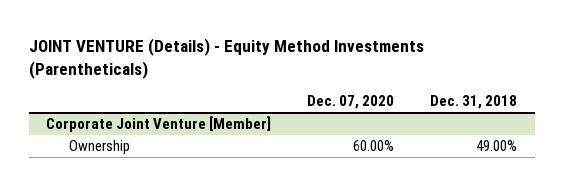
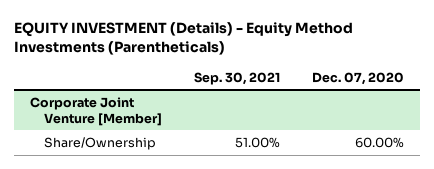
[28,37,424,79] JOINT VENTURE (Details) - Equity Method Investments (Parentheticals) -> [14,22,354,56] EQUITY INVESTMENT (Details) - Equity Method Investments (Parentheticals)
[429,95,517,110] Dec. 31, 2018 -> none
none -> [193,71,280,85] Sep. 30, 2021
[68,140,130,155] Ownership -> [43,136,156,150] Share/Ownership

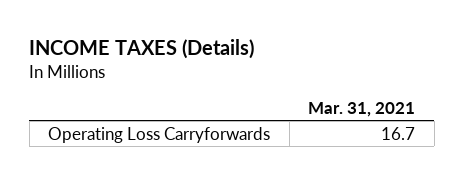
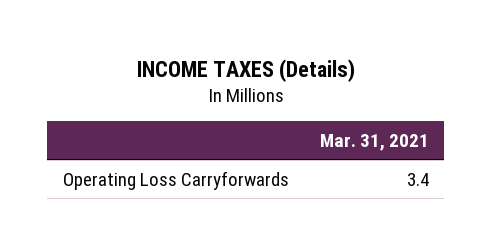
[381,126,416,140] 16.7 -> [406,172,429,186] 3.4

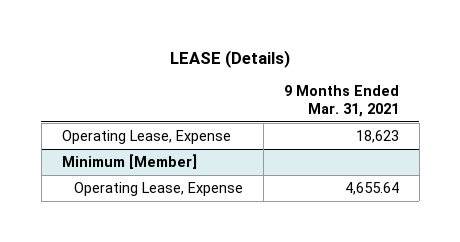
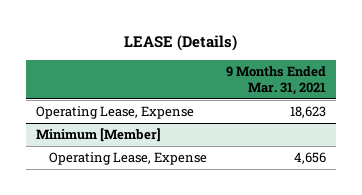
[344,182,399,196] 4,655.64 -> [294,152,327,165] 4,656

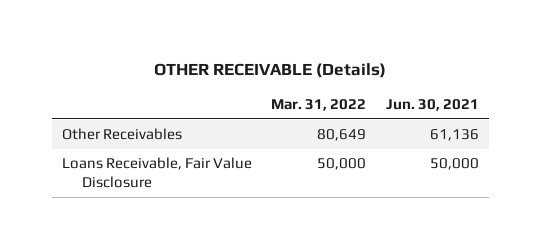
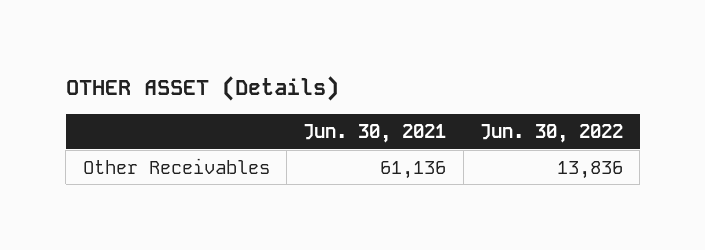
[154,62,387,78] OTHER RECEIVABLE (Details) -> [65,76,339,102] OTHER ASSET (Details)
[271,98,367,111] Mar. 31, 2022 -> none
none -> [479,124,623,144] Jun. 30, 2022
[61,157,252,189] Loans Receivable, Fair Value Disclosure -> none

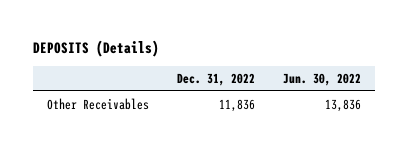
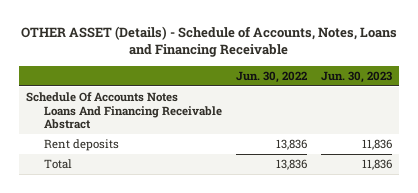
[32,39,159,57] DEPOSITS (Details) -> [21,25,398,58] OTHER ASSET (Details) - Schedule of Accounts, Notes, Loans and Financing Receivable
[177,72,256,86] Dec. 31, 2022 -> none
none -> [320,70,392,83] Jun. 30, 2023
none -> [26,92,223,130] Schedule Of Accounts Notes Loans And Financing Receivable Abstract
none -> [44,139,120,152] Rent deposits
[46,97,149,110] Other Receivables -> [44,159,73,170] Total

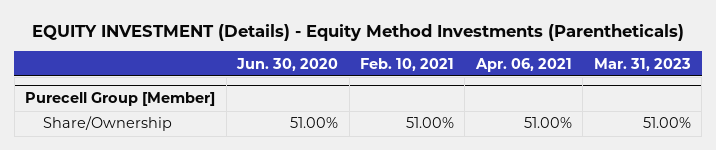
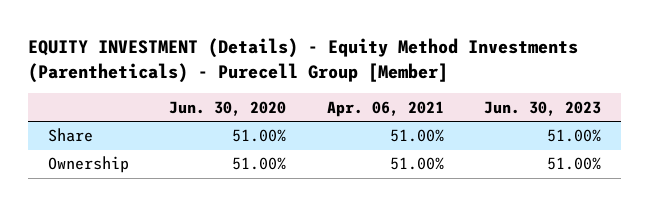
[32,23,685,41] EQUITY INVESTMENT (Details) - Equity Method Investments (Parentheticals) -> [28,38,579,83] EQUITY INVESTMENT (Details) - Equity Method Investments (Parentheticals) - Purecell Group [Member]
[360,57,455,71] Feb. 10, 2021 -> none
[593,57,691,71] Mar. 31, 2023 -> none
none -> [483,100,601,116] Jun. 30, 2023
[25,92,216,107] Purecell Group [Member] -> none
[42,116,172,132] Share/Ownership -> [48,128,94,143] Share
none -> [48,156,130,174] Ownership

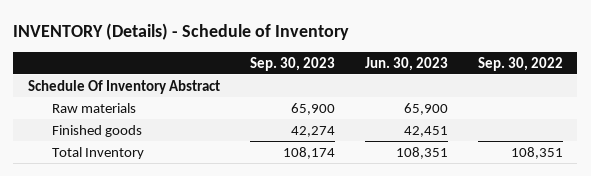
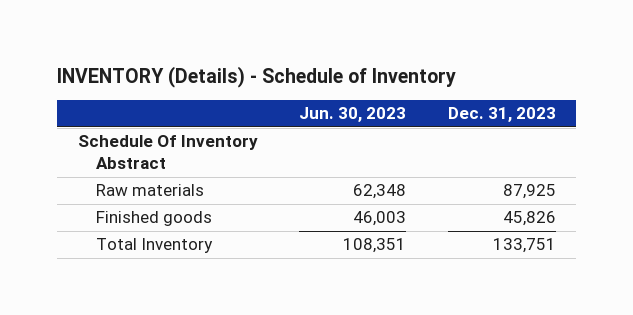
[250,56,336,71] Sep. 30, 2023 -> none
[477,56,563,71] Sep. 30, 2022 -> none
none -> [447,107,556,123] Dec. 31, 2023
[403,102,448,115] 65,900 -> [353,184,407,200] 62,348
[403,125,448,137] 42,451 -> [353,211,407,227] 46,003

